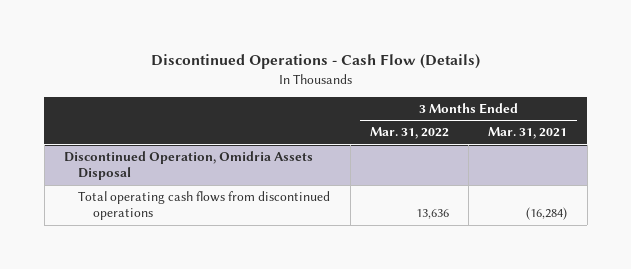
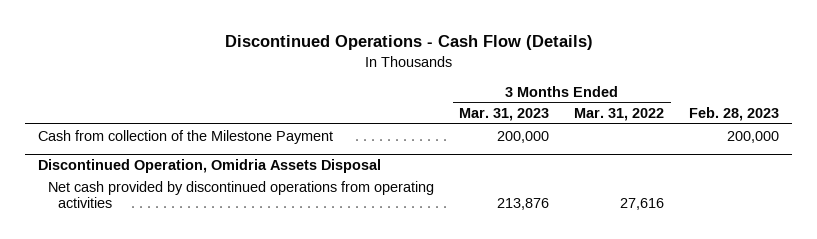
[488,127,568,140] Mar. 31, 2021 -> none
none -> [459,108,550,122] Mar. 31, 2023
none -> [689,107,780,122] Feb. 28, 2023
none -> [37,129,333,144] Cash from collection of the Milestone Payment
[78,191,331,221] Total operating cash flows from discontinued operations -> [47,180,434,209] Net cash provided by discontinued operations from operating activities
[415,209,449,220] 13,636 -> [620,198,665,211] 27,616

